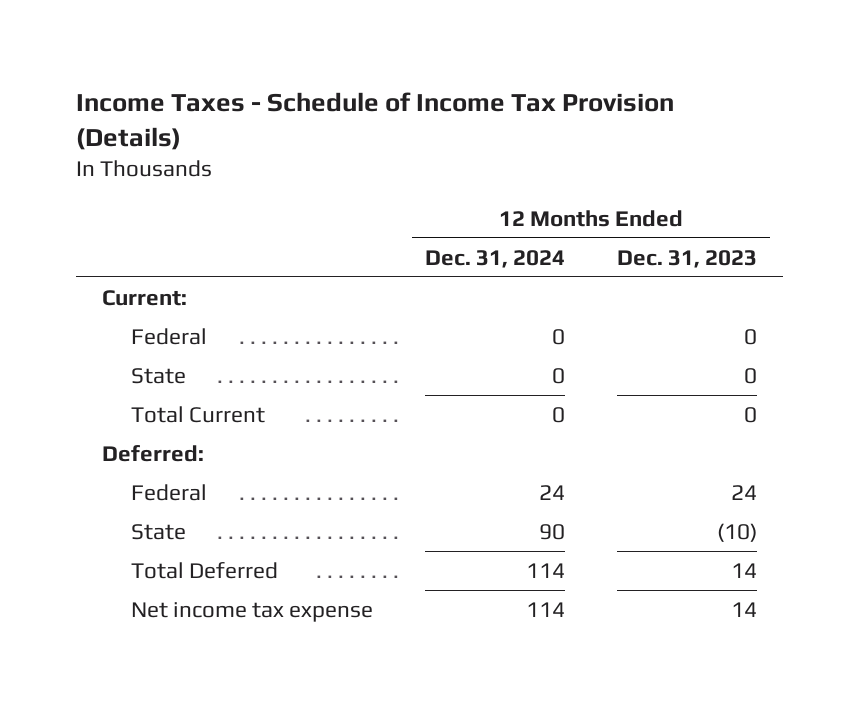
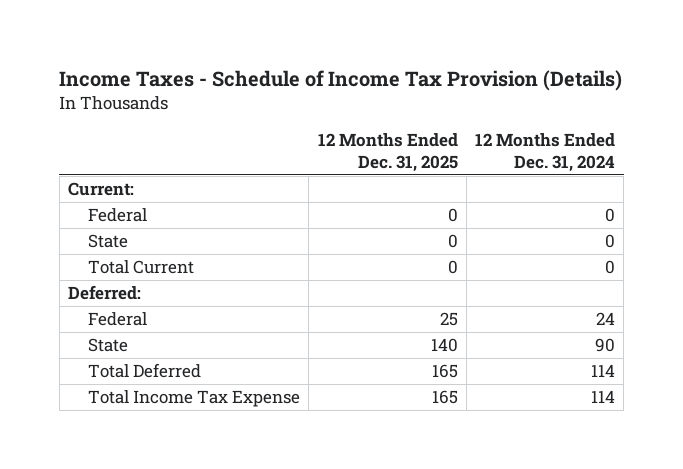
[616,249,757,268] Dec. 31, 2023 -> none
none -> [317,132,458,172] 12 Months Ended Dec. 31, 2025
[131,601,374,622] Net income tax expense -> [88,390,301,408] Total Income Tax Expense

